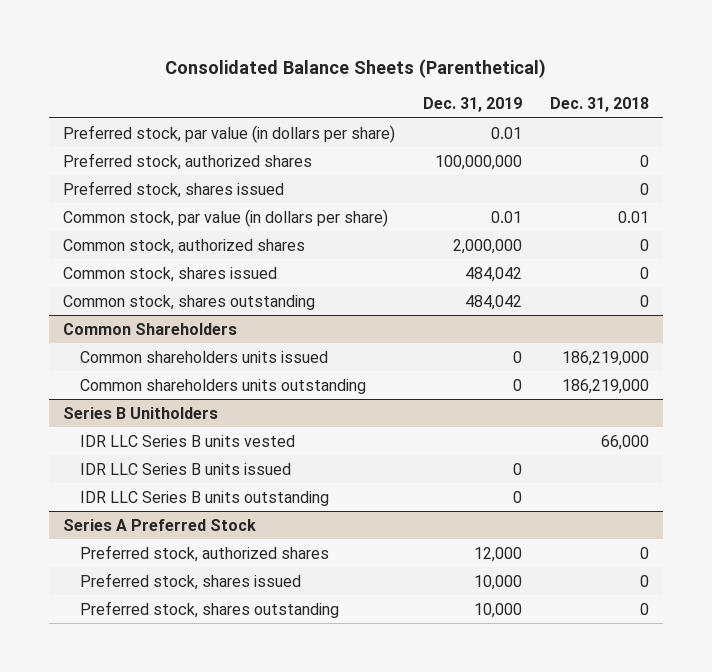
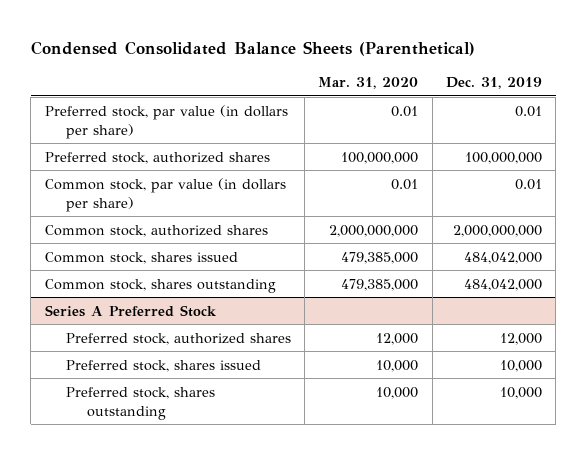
[165,58,547,78] Consolidated Balance Sheets (Parenthetical) -> [30,40,475,56] Condensed Consolidated Balance Sheets (Parenthetical)
[549,97,649,113] Dec. 31, 2018 -> none
none -> [318,77,419,90] Mar. 31, 2020
[63,180,285,198] Preferred stock, shares issued -> none
[63,322,238,335] Common Shareholders -> none
[80,350,329,363] Common shareholders units issued -> none
[80,378,367,394] Common shareholders units outstanding -> none
[63,406,219,419] Series B Unitholders -> none
[80,434,296,447] IDR LLC Series B units vested -> none
[80,462,292,475] IDR LLC Series B units issued -> none
[80,490,330,506] IDR LLC Series B units outstanding -> none
[453,238,523,254] 2,000,000 -> [452,224,542,237] 2,000,000,000
[465,266,523,282] 484,042 -> [463,251,542,264] 484,042,000
[465,294,523,310] 484,042 -> [463,278,542,291] 484,042,000

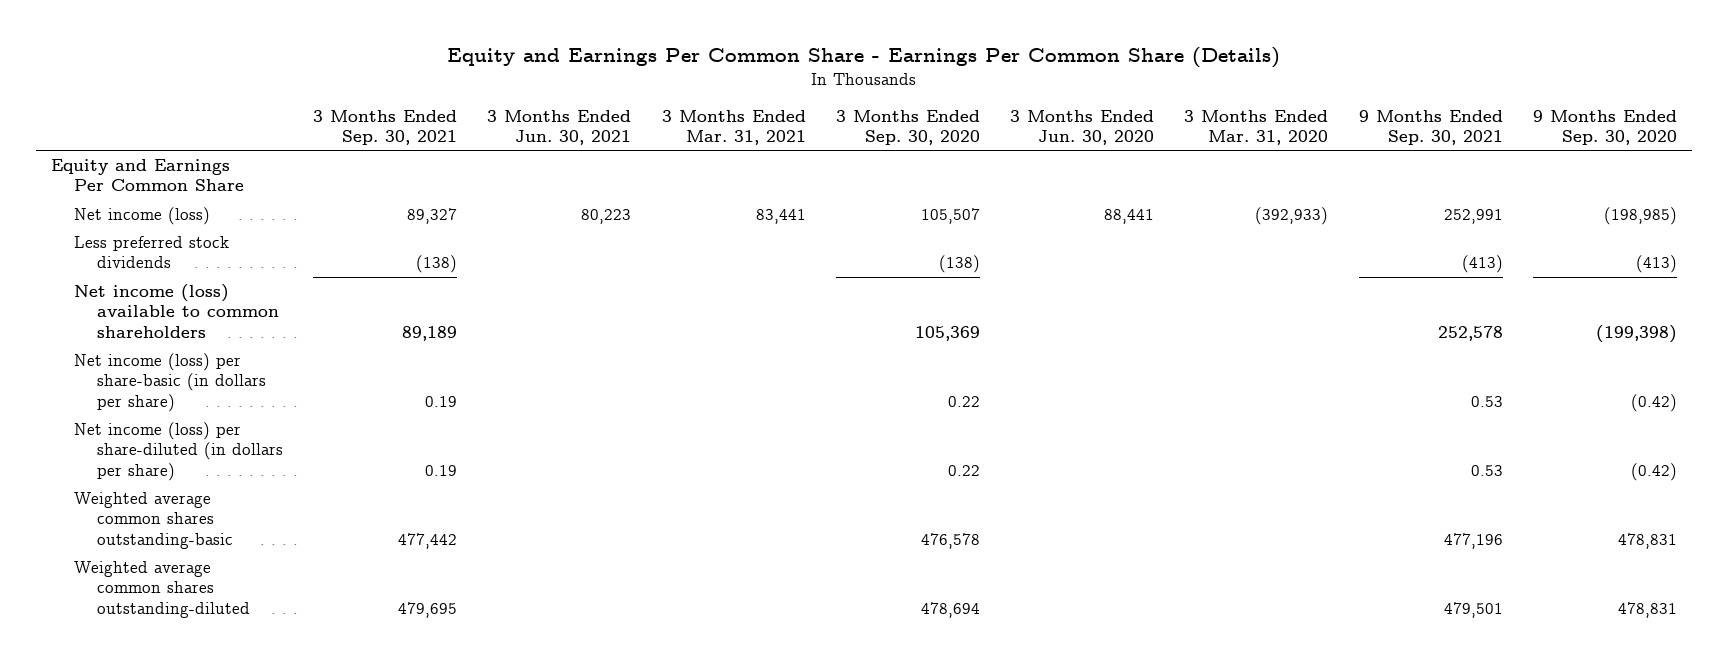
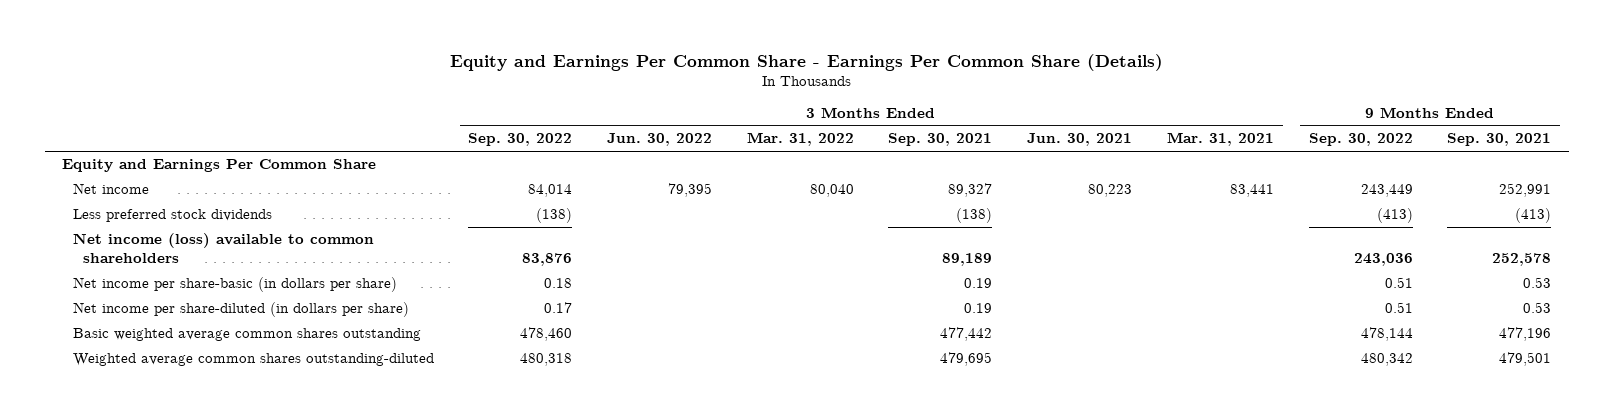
[835,109,980,146] 3 Months Ended Sep. 30, 2020 -> none
[1010,109,1155,146] 3 Months Ended Jun. 30, 2020 -> none
[1184,109,1329,146] 3 Months Ended Mar. 31, 2020 -> none
[1533,109,1678,146] 9 Months Ended Sep. 30, 2020 -> none
none -> [468,133,573,147] Sep. 30, 2022
none -> [607,133,713,147] Jun. 30, 2022
none -> [746,132,854,147] Mar. 31, 2022
none -> [1308,133,1413,147] Sep. 30, 2022
[73,206,210,225] Net income (loss) -> [72,183,149,195] Net income
[73,352,266,412] Net income (loss) per share-basic (in dollars per share) -> [72,277,397,293] Net income per share-basic (in dollars per share)
[73,421,283,481] Net income (loss) per share-diluted (in dollars per share) -> [72,302,409,318] Net income per share-diluted (in dollars per share)
[73,491,233,549] Weighted average common shares outstanding-basic -> [72,328,421,342] Basic weighted average common shares outstanding

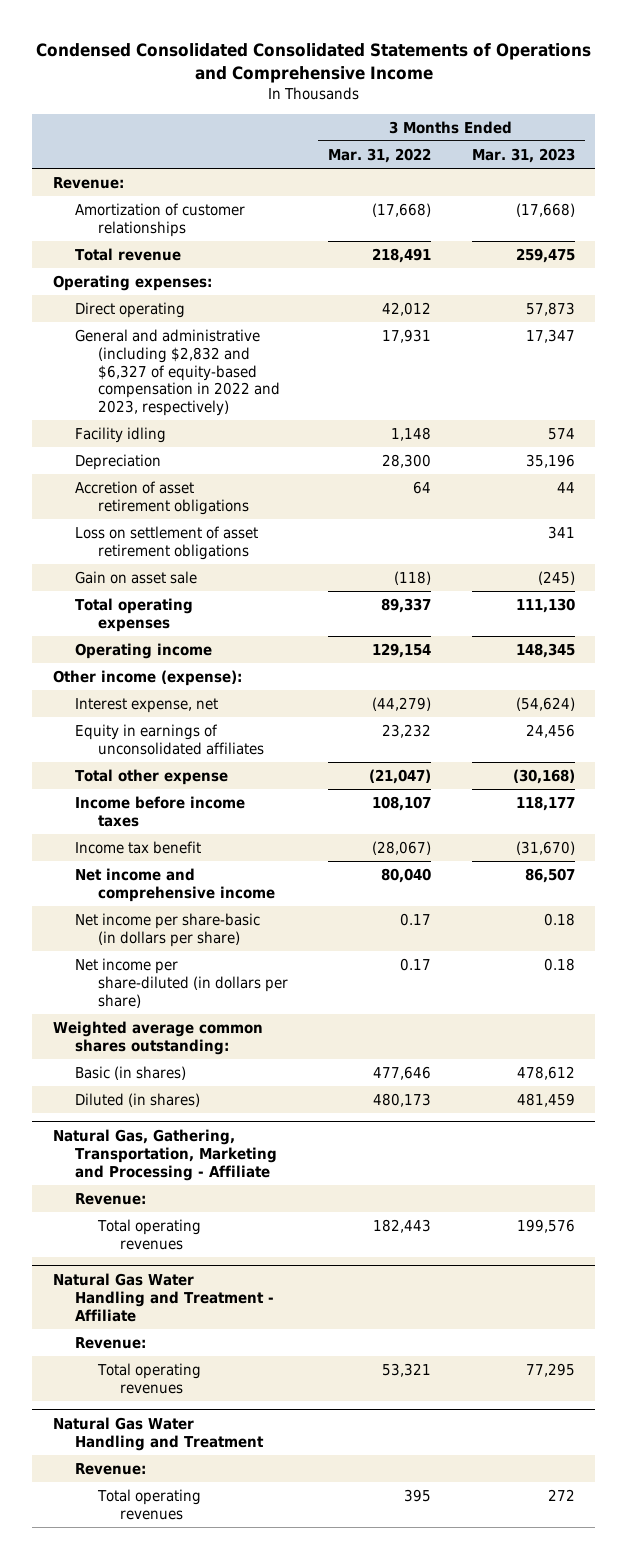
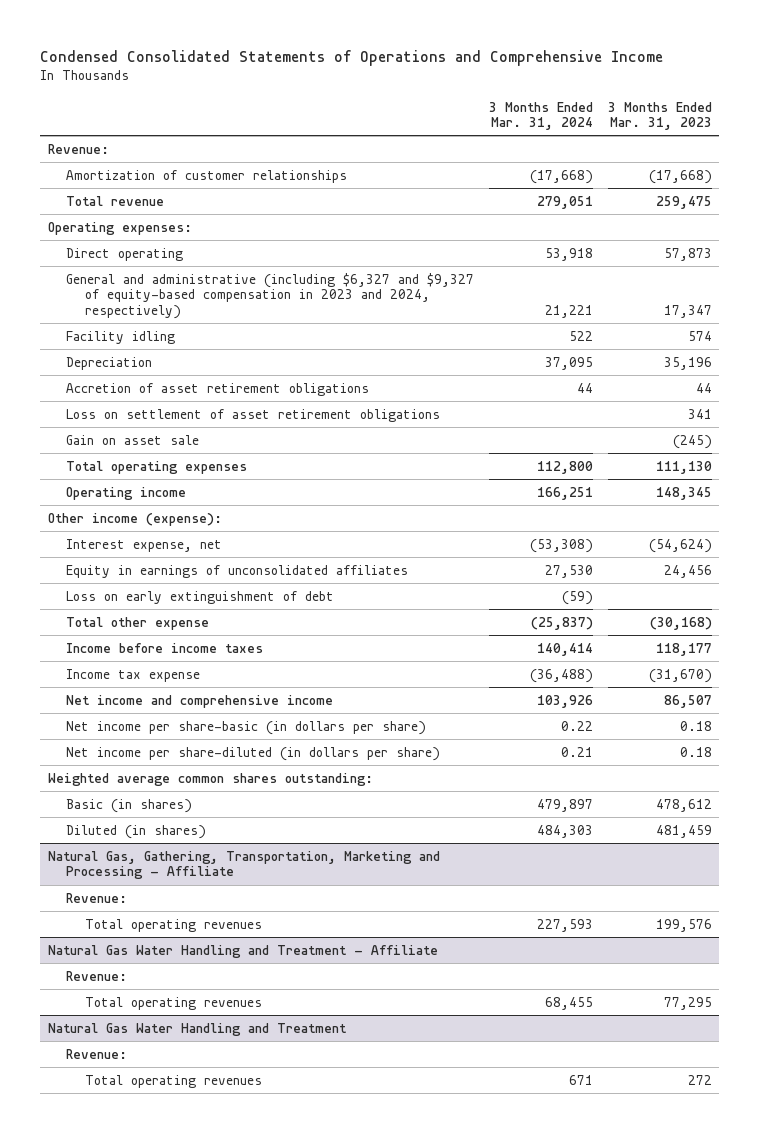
[35,42,591,83] Condensed Consolidated Consolidated Statements of Operations and Comprehensive Income -> [40,49,664,66] Condensed Consolidated Statements of Operations and Comprehensive Income
[328,147,432,163] Mar. 31, 2022 -> none
none -> [489,101,594,131] 3 Months Ended Mar. 31, 2024
[75,329,280,417] General and administrative (including $2,832 and $6,327 of equity-based compensation in 2022 and 2023, respectively) -> [66,272,475,320] General and administrative (including $6,327 and $9,327 of equity-based compensation in 2023 and 2024, respectively)
none -> [66,590,335,604] Loss on early extinguishment of debt
[75,841,202,855] Income tax benefit -> [66,668,201,682] Income tax expense

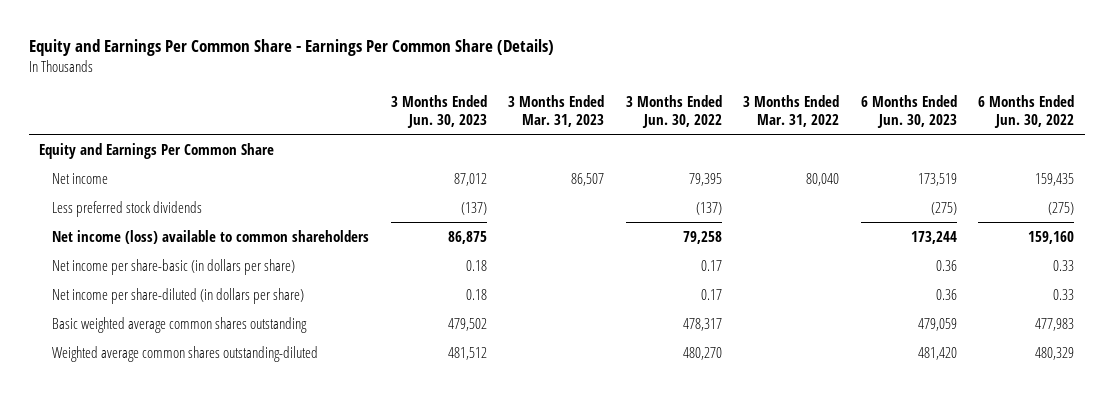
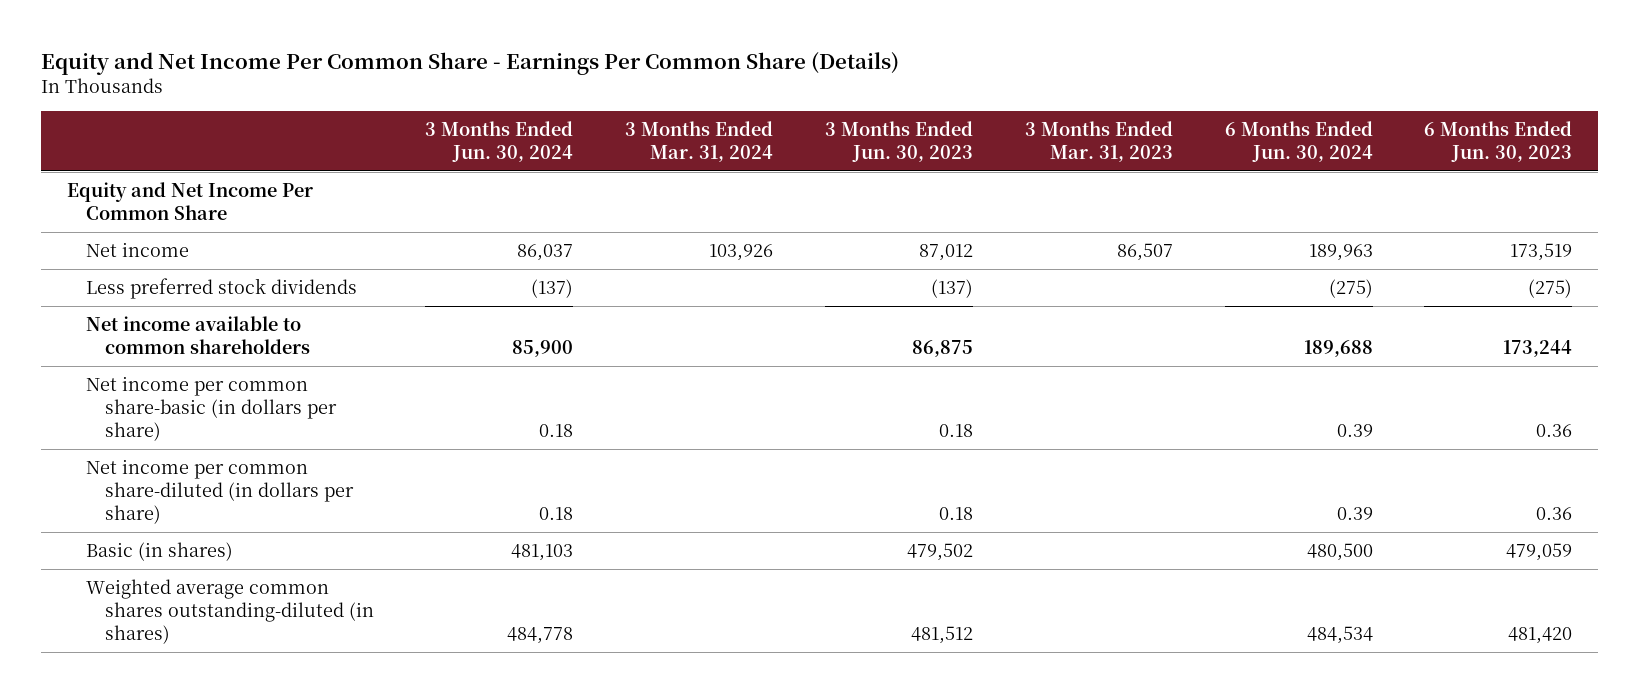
[28,38,554,56] Equity and Earnings Per Common Share - Earnings Per Common Share (Details) -> [40,51,899,75] Equity and Net Income Per Common Share - Earnings Per Common Share (Details)
[625,94,722,128] 3 Months Ended Jun. 30, 2022 -> none
[743,94,840,127] 3 Months Ended Mar. 31, 2022 -> none
[978,94,1075,128] 6 Months Ended Jun. 30, 2022 -> none
none -> [425,120,574,162] 3 Months Ended Jun. 30, 2024
none -> [625,120,774,162] 3 Months Ended Mar. 31, 2024
none -> [1224,120,1373,162] 6 Months Ended Jun. 30, 2024
[39,142,275,159] Equity and Earnings Per Common Share -> [66,181,313,221] Equity and Net Income Per Common Share
[52,229,370,244] Net income (loss) available to common shareholders -> [85,315,310,355] Net income available to common shareholders
[52,258,296,275] Net income per share-basic (in dollars per share) -> [85,375,337,442] Net income per common share-basic (in dollars per share)
[52,287,305,304] Net income per share-diluted (in dollars per share) -> [85,458,354,525] Net income per common share-diluted (in dollars per share)
[52,316,308,333] Basic weighted average common shares outstanding -> [85,541,233,561] Basic (in shares)
[52,345,319,362] Weighted average common shares outstanding-diluted -> [85,578,374,645] Weighted average common shares outstanding-diluted (in shares)

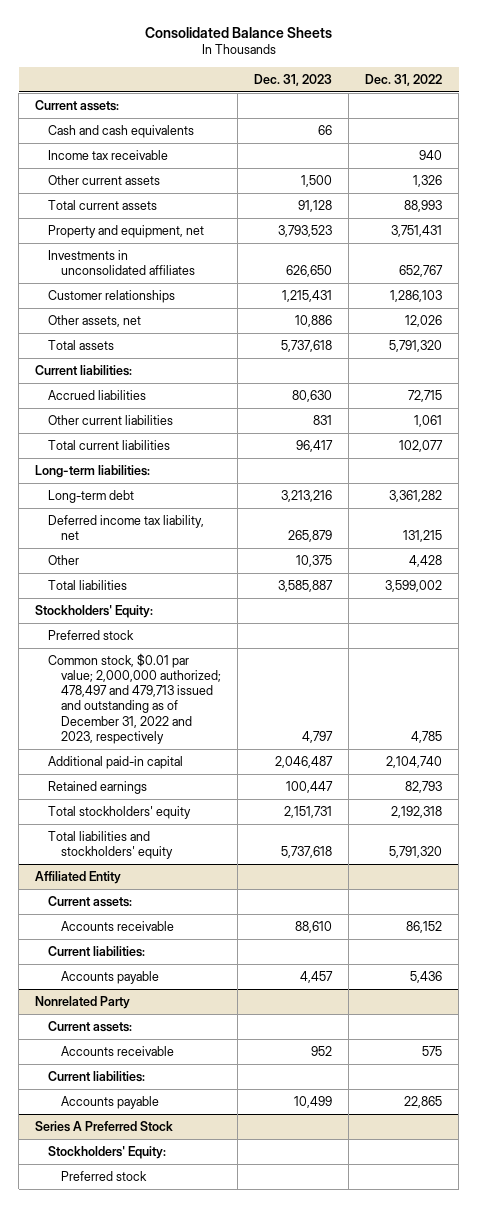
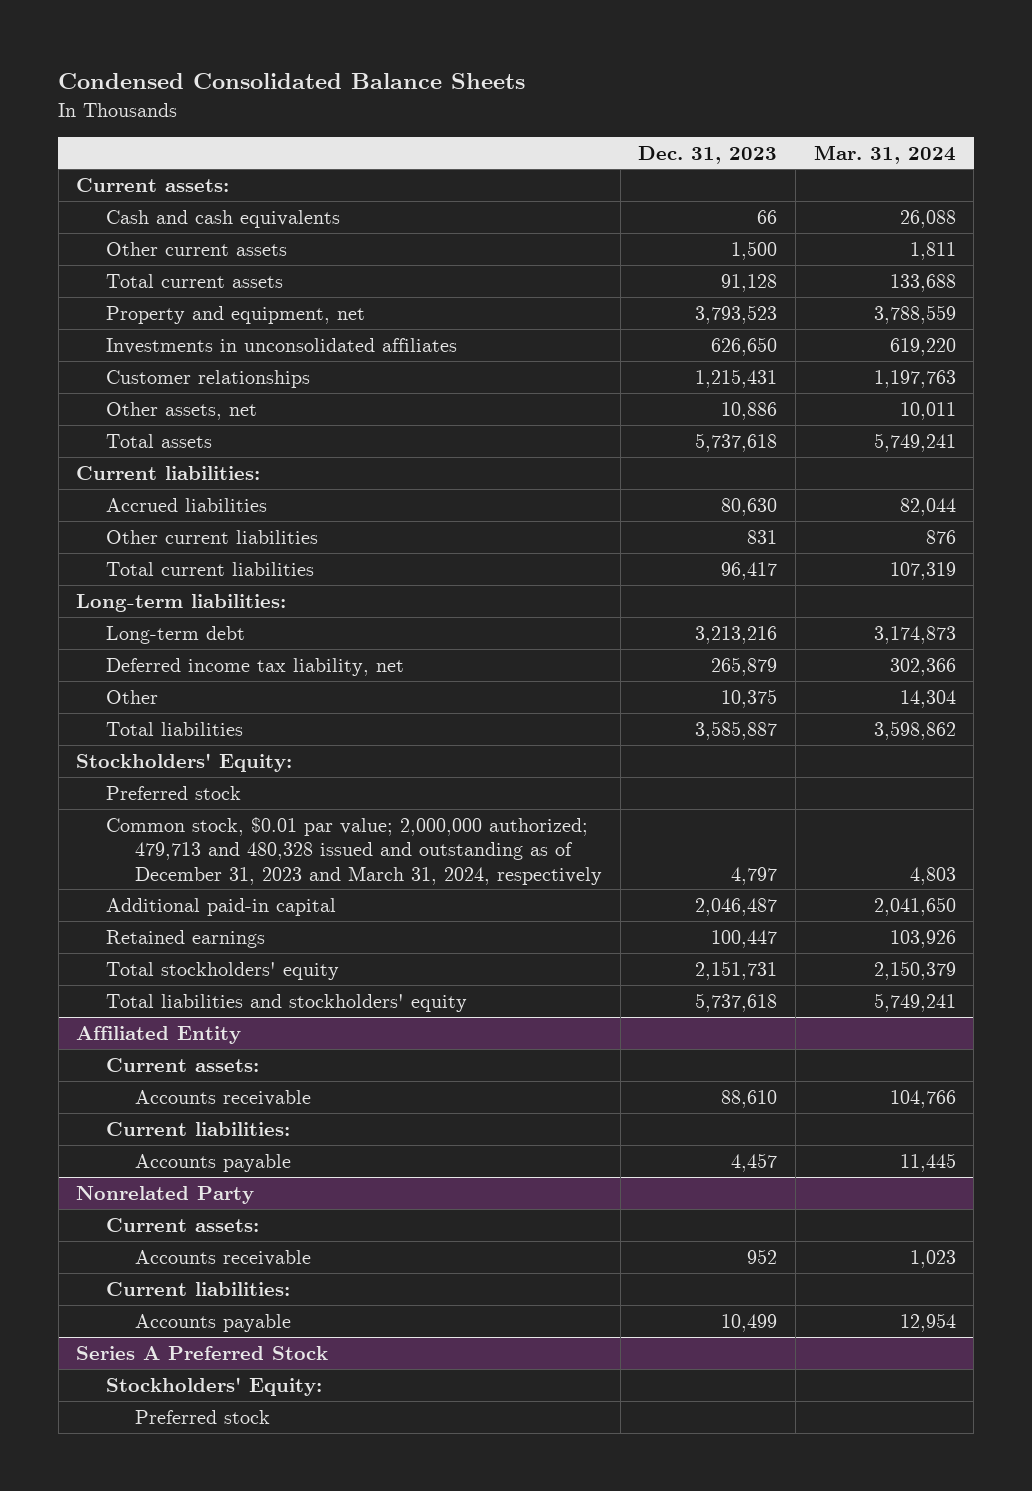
[144,26,332,38] Consolidated Balance Sheets -> [58,73,526,90] Condensed Consolidated Balance Sheets
[365,73,443,86] Dec. 31, 2022 -> none
none -> [813,144,956,164] Mar. 31, 2024
[47,149,168,160] Income tax receivable -> none
[47,652,221,744] Common stock, $0.01 par value; 2,000,000 authorized; 478,497 and 479,713 issued and outstanding as of December 31, 2022 and 2023, respectively -> [105,816,603,885] Common stock, $0.01 par value; 2,000,000 authorized; 479,713 and 480,328 issued and outstanding as of December 31, 2023 and March 31, 2024, respectively

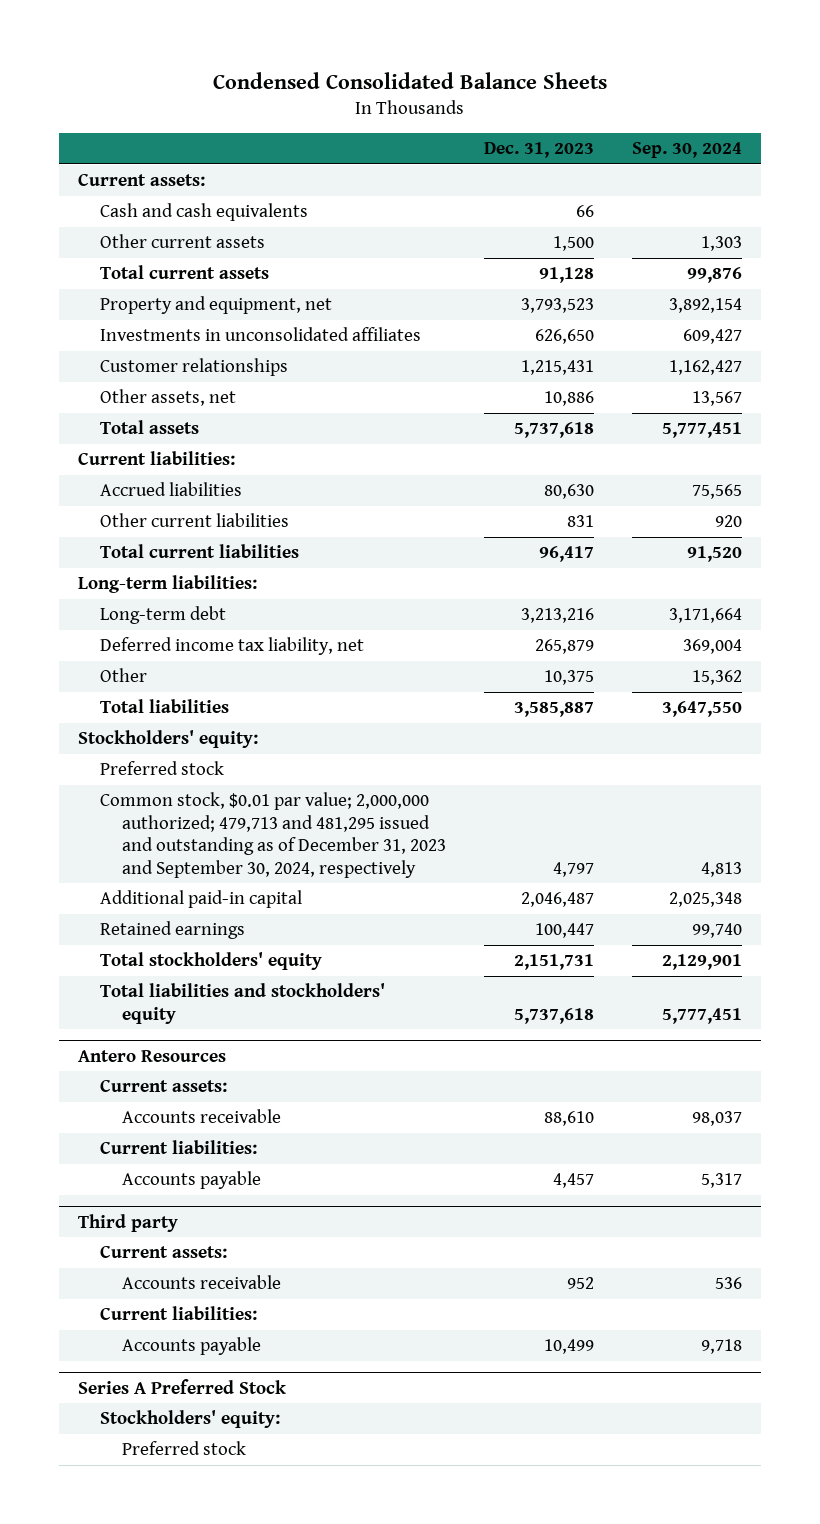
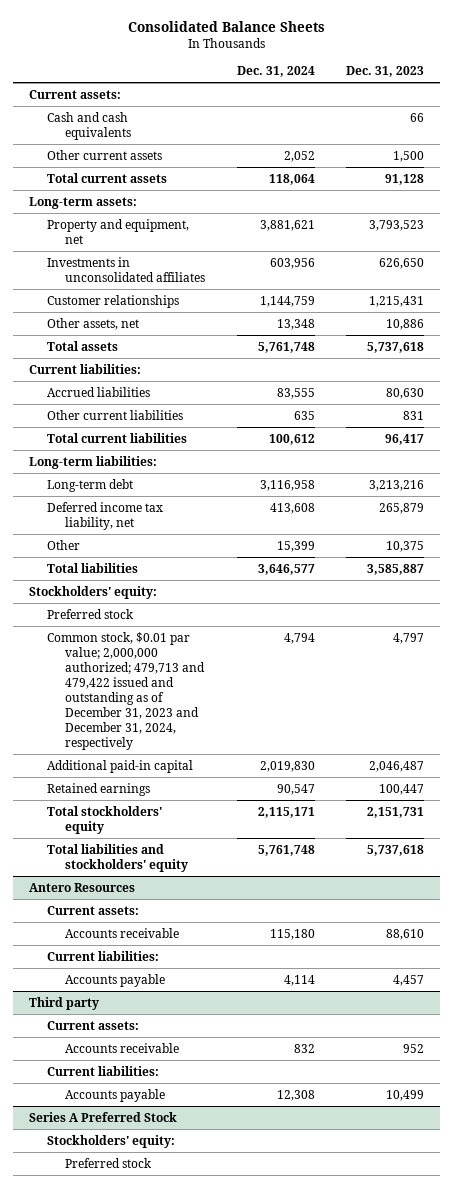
[213,71,608,89] Condensed Consolidated Balance Sheets -> [127,20,325,32] Consolidated Balance Sheets
[631,142,742,159] Sep. 30, 2024 -> none
none -> [236,66,315,78] Dec. 31, 2024
none -> [29,196,138,209] Long-term assets:
[100,792,447,878] Common stock, $0.01 par value; 2,000,000 authorized; 479,713 and 481,295 issued and outstanding as of December 31, 2023 and September 30, 2024, respectively -> [47,631,206,750] Common stock, $0.01 par value; 2,000,000 authorized; 479,713 and 479,422 issued and outstanding as of December 31, 2023 and December 31, 2024, respectively

